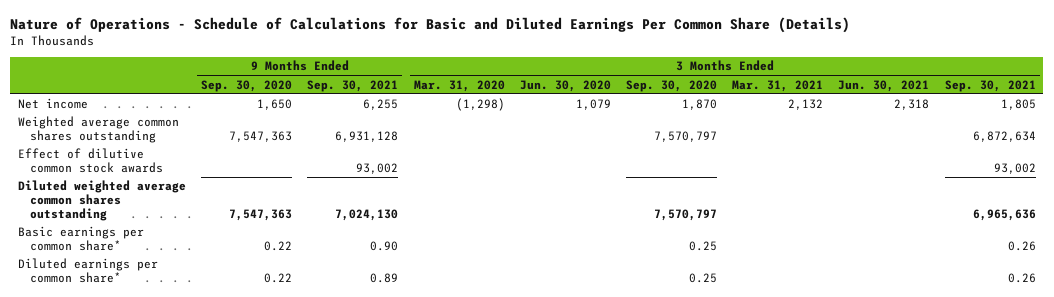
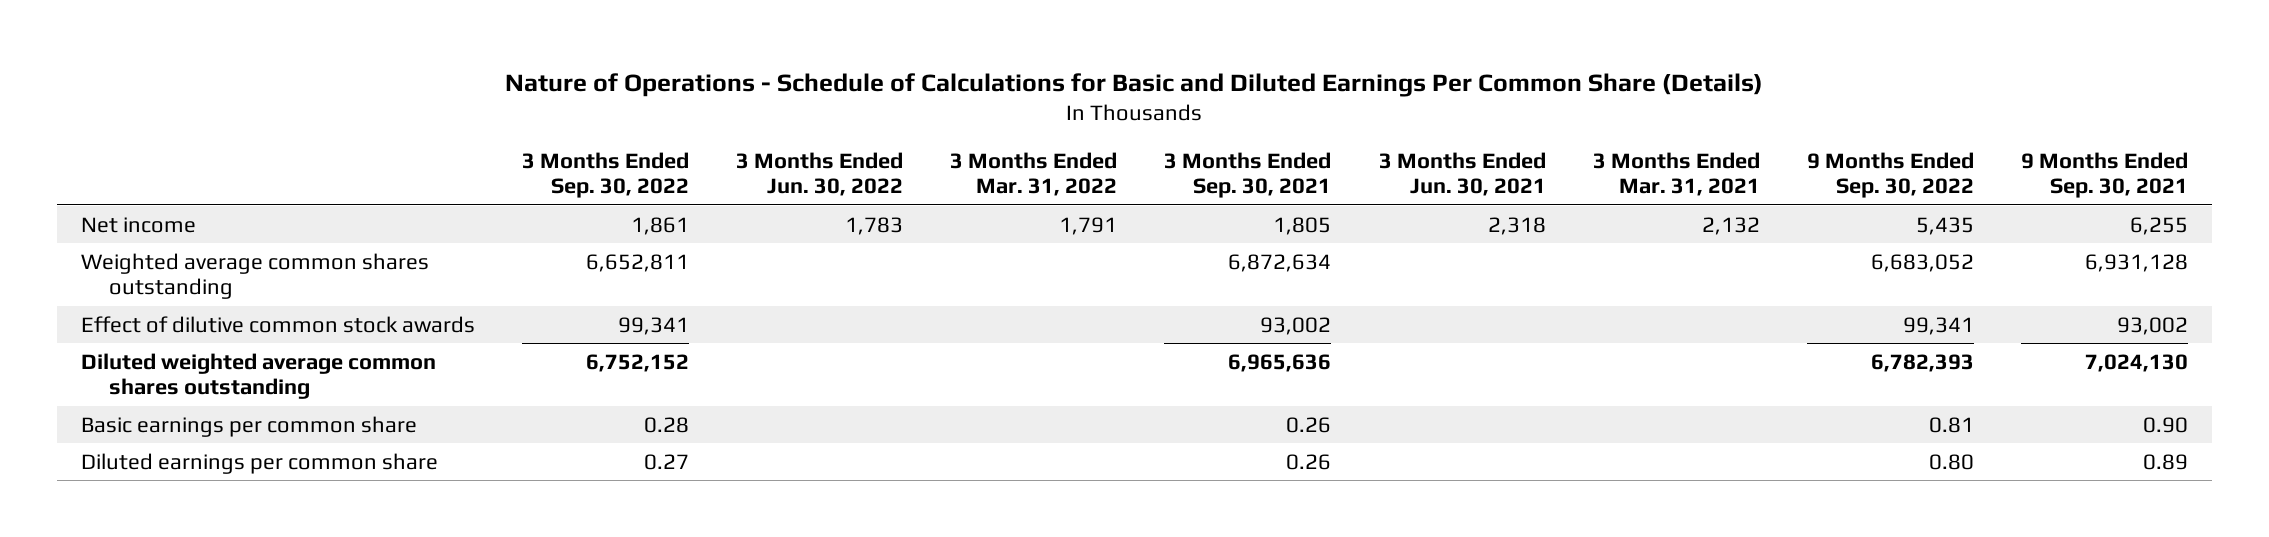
[201,79,293,92] Sep. 30, 2020 -> none
[413,79,505,92] Mar. 31, 2020 -> none
[519,79,611,92] Jun. 30, 2020 -> none
[626,79,718,92] Sep. 30, 2020 -> none
none -> [521,151,689,199] 3 Months Ended Sep. 30, 2022
none -> [735,151,903,197] 3 Months Ended Jun. 30, 2022
none -> [950,151,1118,197] 3 Months Ended Mar. 31, 2022
none -> [1806,151,1974,199] 9 Months Ended Sep. 30, 2022
[17,226,144,252] Basic earnings per common share* -> [80,415,417,437] Basic earnings per common share
[17,258,158,284] Diluted earnings per common share* -> [80,452,438,474] Diluted earnings per common share

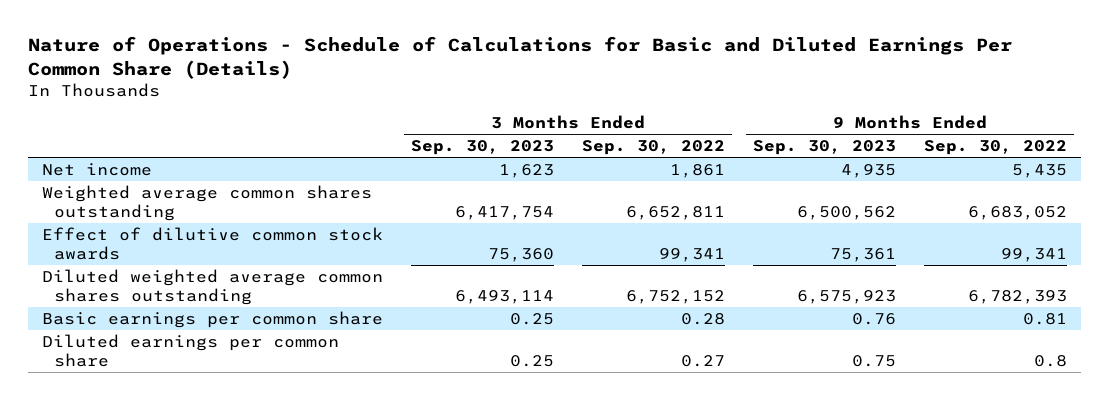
[735,151,903,197] 3 Months Ended Jun. 30, 2022 -> none
[950,151,1118,197] 3 Months Ended Mar. 31, 2022 -> none
[1164,151,1332,199] 3 Months Ended Sep. 30, 2021 -> none
[1378,151,1546,197] 3 Months Ended Jun. 30, 2021 -> none
[1592,151,1760,197] 3 Months Ended Mar. 31, 2021 -> none
[2021,151,2189,199] 9 Months Ended Sep. 30, 2021 -> none
none -> [410,140,554,156] Sep. 30, 2023
none -> [753,140,897,156] Sep. 30, 2023
[1928,453,1974,470] 0.80 -> [1034,354,1068,367] 0.8

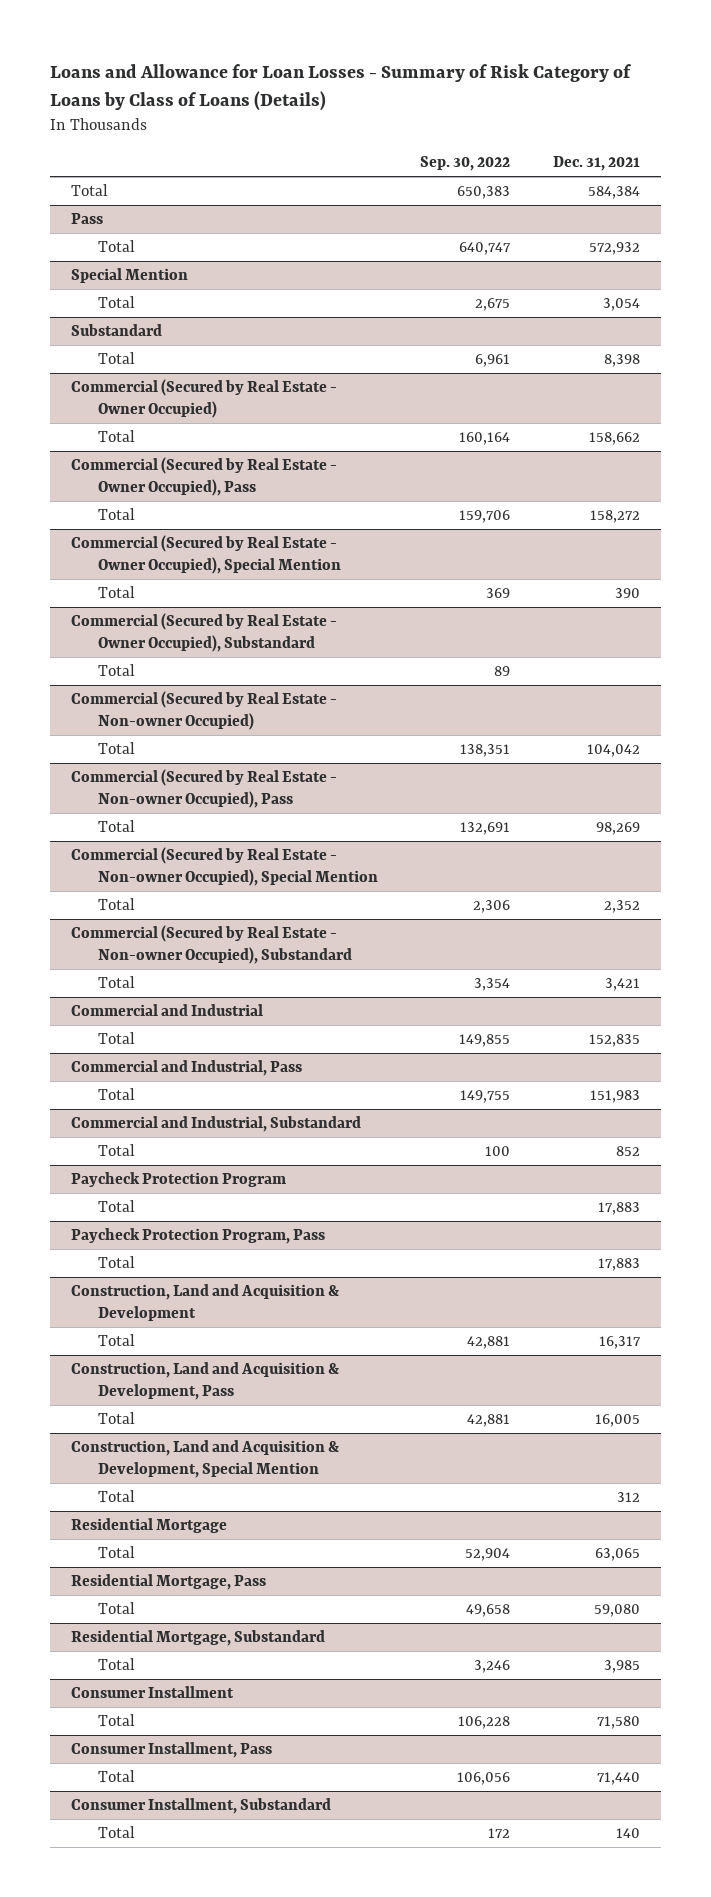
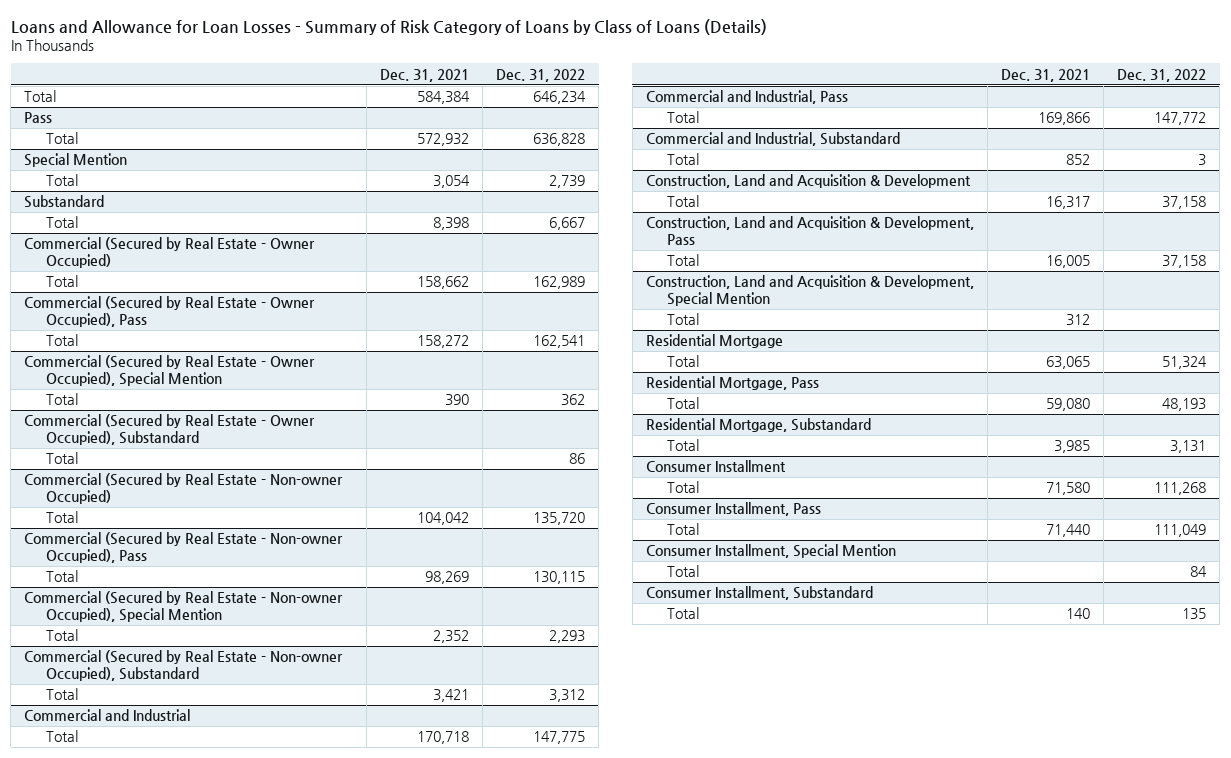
[420,156,511,172] Sep. 30, 2022 -> none
none -> [495,68,585,82] Dec. 31, 2022
[588,1034,640,1048] 152,835 -> [416,731,469,745] 170,718
[589,1090,640,1104] 151,983 -> [1038,112,1091,126] 169,866
[70,1172,286,1188] Paycheck Protection Program -> none
[98,1200,136,1213] Total -> none
[70,1228,325,1245] Paycheck Protection Program, Pass -> none
[98,1256,136,1269] Total -> none
none -> [645,544,896,559] Consumer Installment, Special Mention
none -> [667,565,700,578] Total

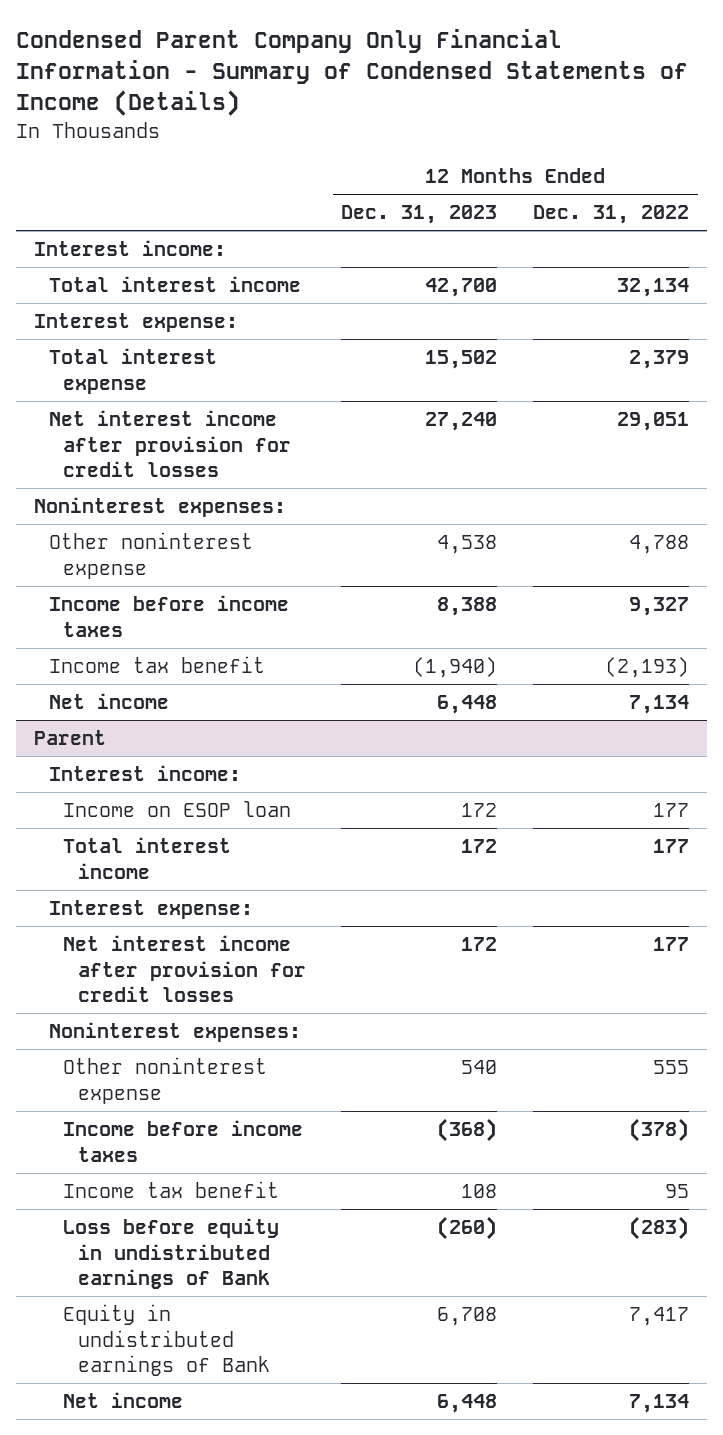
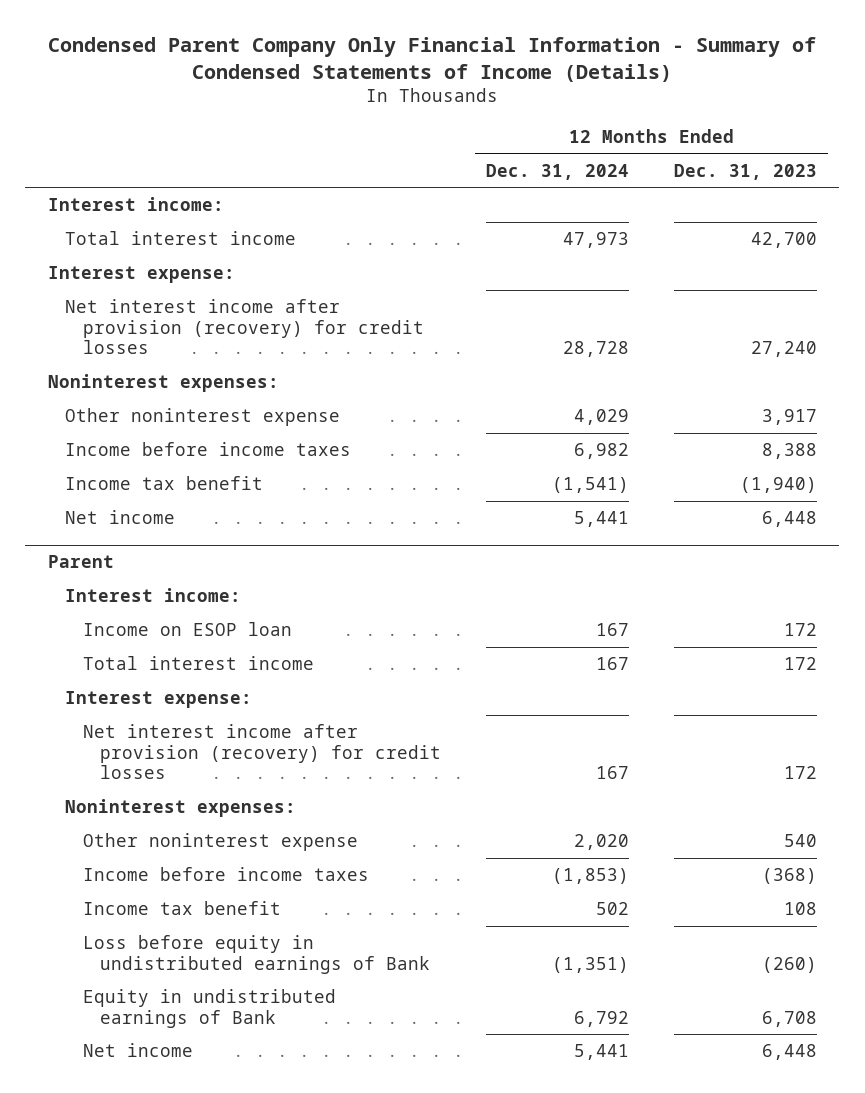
[533,205,690,225] Dec. 31, 2022 -> none
none -> [486,163,630,180] Dec. 31, 2024
[48,348,217,394] Total interest expense -> none
[48,410,292,477] Net interest income after provision for credit losses -> [65,299,424,354] Net interest income after provision (recovery) for credit losses
[437,535,498,555] 4,538 -> [761,409,817,426] 3,917
[63,935,306,1002] Net interest income after provision for credit losses -> [82,724,442,779] Net interest income after provision (recovery) for credit losses

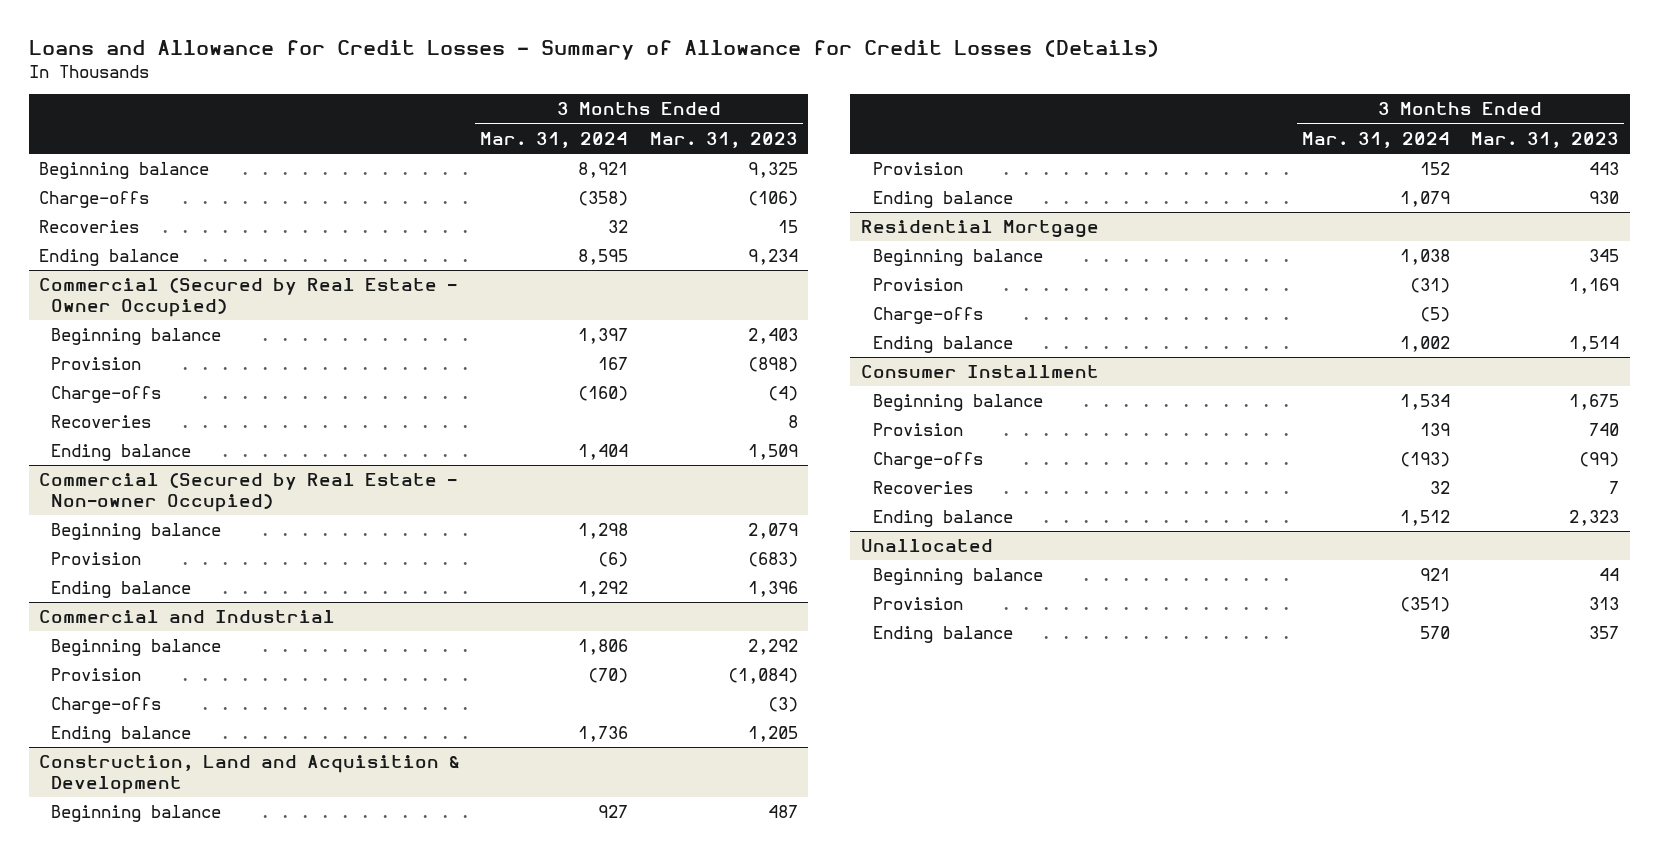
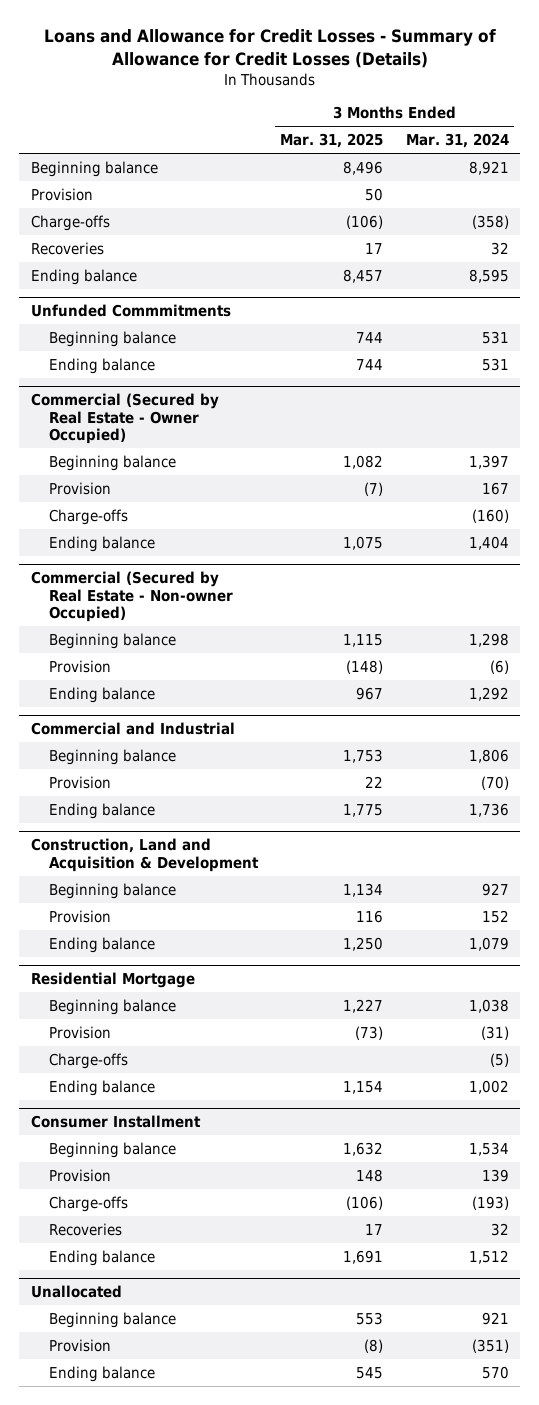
[649,131,798,148] Mar. 31, 2023 -> none
none -> [280,133,384,149] Mar. 31, 2025
none -> [30,187,93,201] Provision
none -> [30,304,231,318] Unfunded Commmitments
none -> [48,330,176,347] Beginning balance
none -> [48,357,155,374] Ending balance
[51,415,152,429] Recoveries -> none
[51,697,162,715] Charge-offs -> none

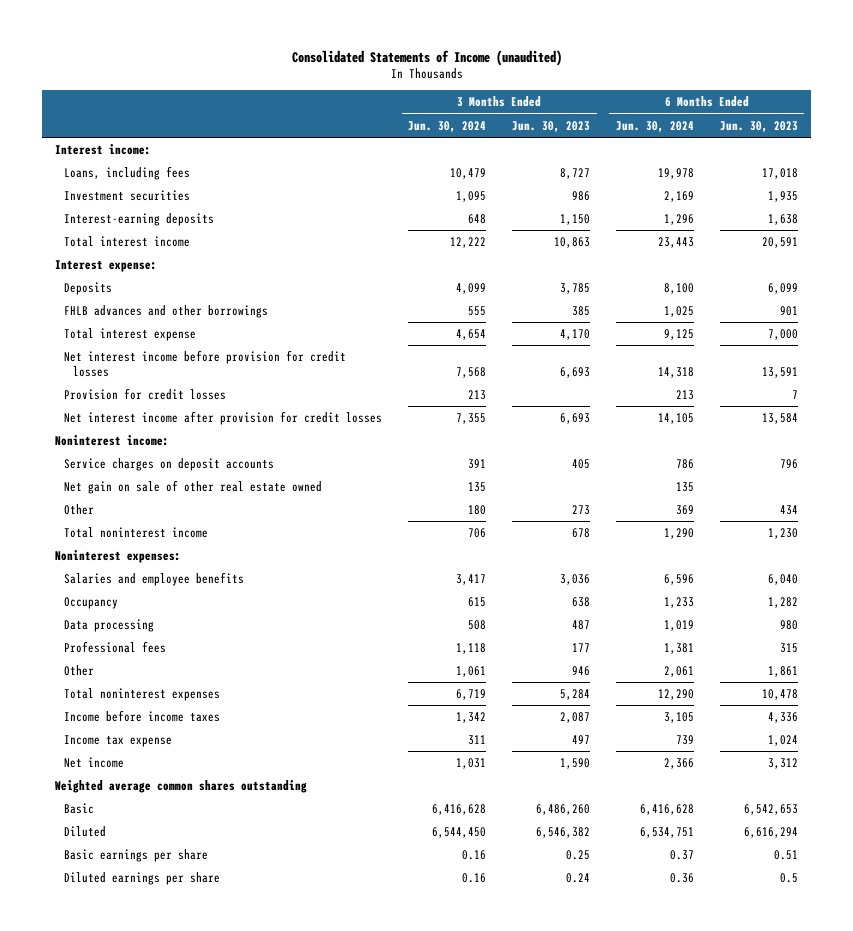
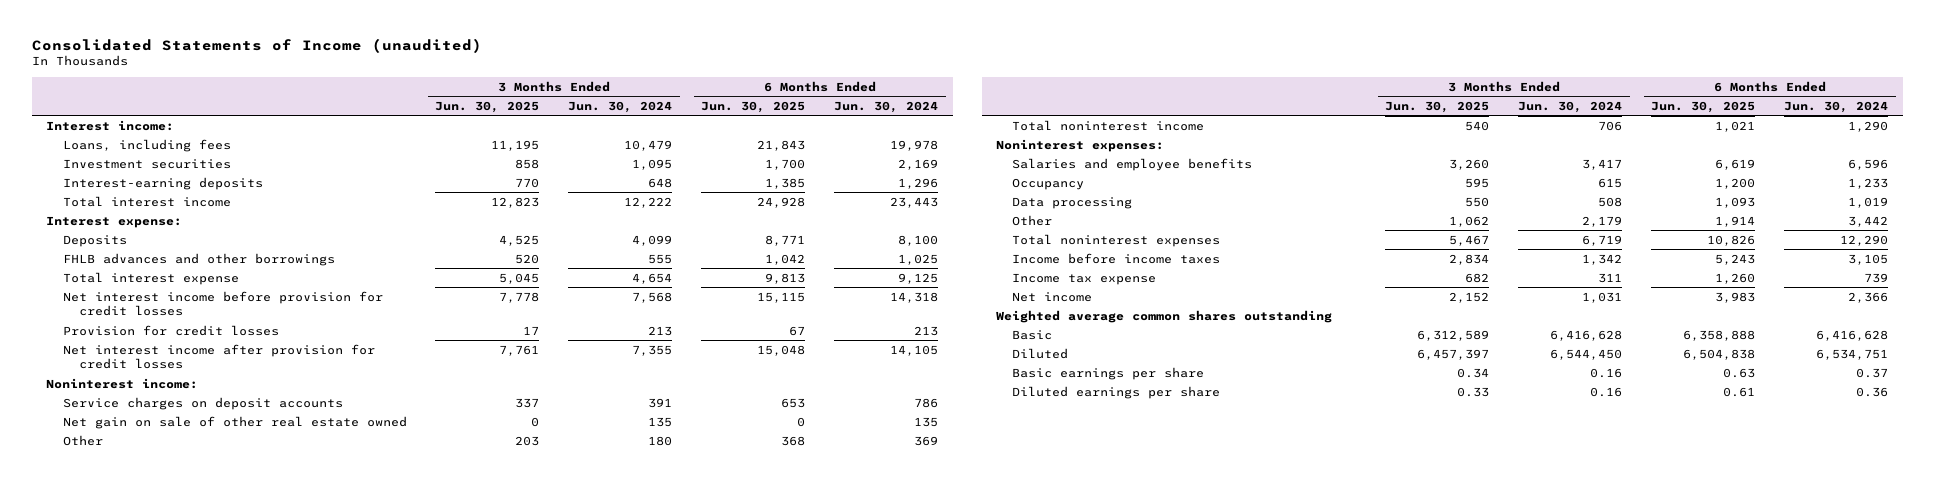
[512,120,591,133] Jun. 30, 2023 -> none
[719,120,798,133] Jun. 30, 2023 -> none
none -> [435,100,540,113] Jun. 30, 2025
none -> [701,100,806,113] Jun. 30, 2025
[64,641,167,654] Professional fees -> none
[456,666,487,678] 1,061 -> [1582,215,1623,227] 2,179
[663,666,694,678] 2,061 -> [1848,215,1889,227] 3,442

